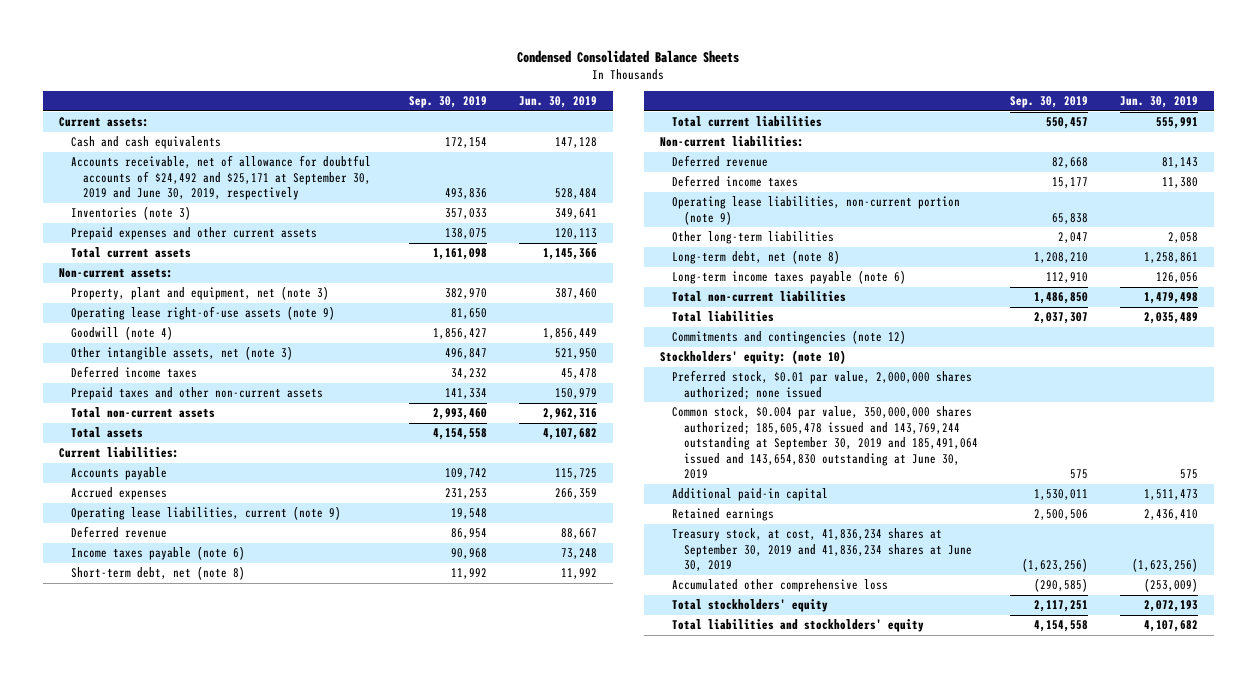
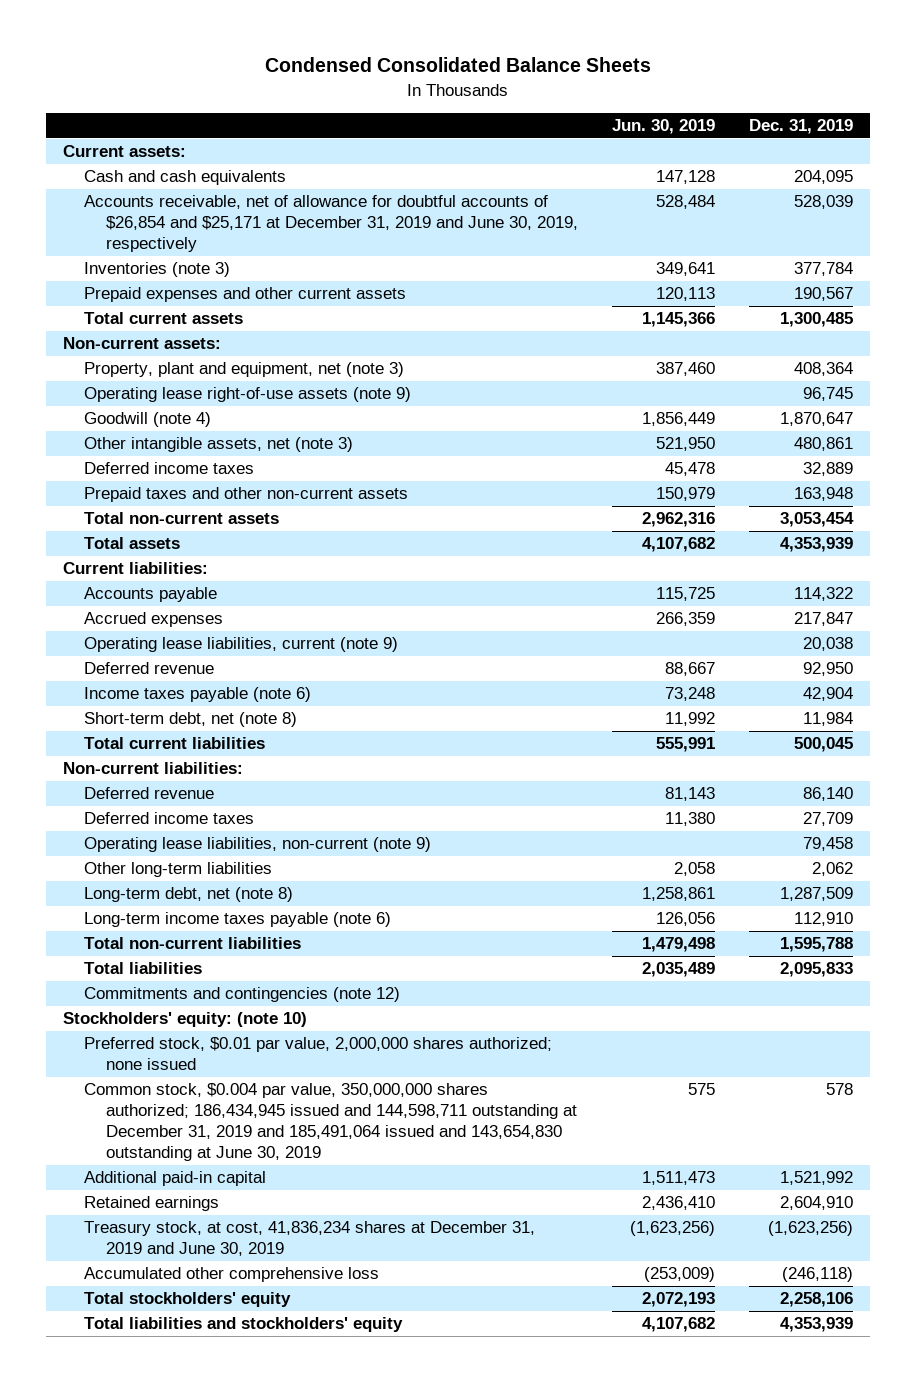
[409,96,488,109] Sep. 30, 2019 -> none
none -> [748,119,853,135] Dec. 31, 2019
[71,155,372,201] Accounts receivable, net of allowance for doubtful accounts of $24,492 and $25,171 at September 30, 2019 and June 30, 2019, respectively -> [84,195,578,253] Accounts receivable, net of allowance for doubtful accounts of $26,854 and $25,171 at December 31, 2019 and June 30, 2019, respectively
[671,196,960,225] Operating lease liabilities, non-current portion (note 9) -> [84,837,432,853] Operating lease liabilities, non-current (note 9)
[671,406,979,480] Common stock, $0.004 par value, 350,000,000 shares authorized; 185,605,478 issued and 143,769,244 outstanding at September 30, 2019 and 185,491,064 issued and 143,654,830 outstanding at June 30, 2019 -> [84,1083,577,1162] Common stock, $0.004 par value, 350,000,000 shares authorized; 186,434,945 issued and 144,598,711 outstanding at December 31, 2019 and 185,491,064 issued and 143,654,830 outstanding at June 30, 2019
[671,528,973,572] Treasury stock, at cost, 41,836,234 shares at September 30, 2019 and 41,836,234 shares at June 30, 2019 -> [84,1221,536,1257] Treasury stock, at cost, 41,836,234 shares at December 31, 2019 and June 30, 2019

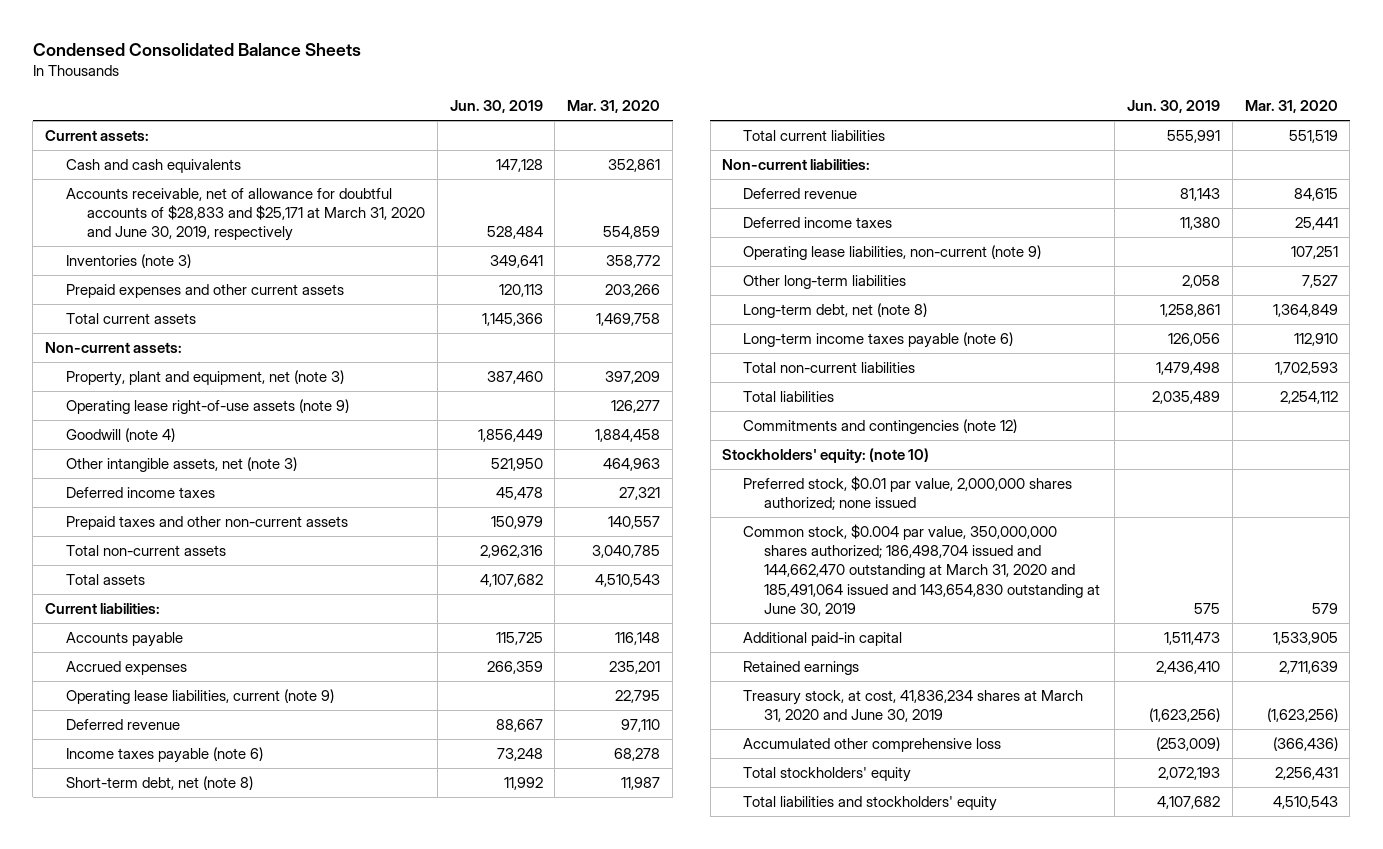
[748,119,853,135] Dec. 31, 2019 -> none
none -> [567,100,661,114] Mar. 31, 2020
[84,195,578,253] Accounts receivable, net of allowance for doubtful accounts of $26,854 and $25,171 at December 31, 2019 and June 30, 2019, respectively -> [66,187,426,242] Accounts receivable, net of allowance for doubtful accounts of $28,833 and $25,171 at March 31, 2020 and June 30, 2019, respectively
[84,1083,577,1162] Common stock, $0.004 par value, 350,000,000 shares authorized; 186,434,945 issued and 144,598,711 outstanding at December 31, 2019 and 185,491,064 issued and 143,654,830 outstanding at June 30, 2019 -> [743,523,1101,616] Common stock, $0.004 par value, 350,000,000 shares authorized; 186,498,704 issued and 144,662,470 outstanding at March 31, 2020 and 185,491,064 issued and 143,654,830 outstanding at June 30, 2019
[84,1221,536,1257] Treasury stock, at cost, 41,836,234 shares at December 31, 2019 and June 30, 2019 -> [743,689,1084,723] Treasury stock, at cost, 41,836,234 shares at March 31, 2020 and June 30, 2019

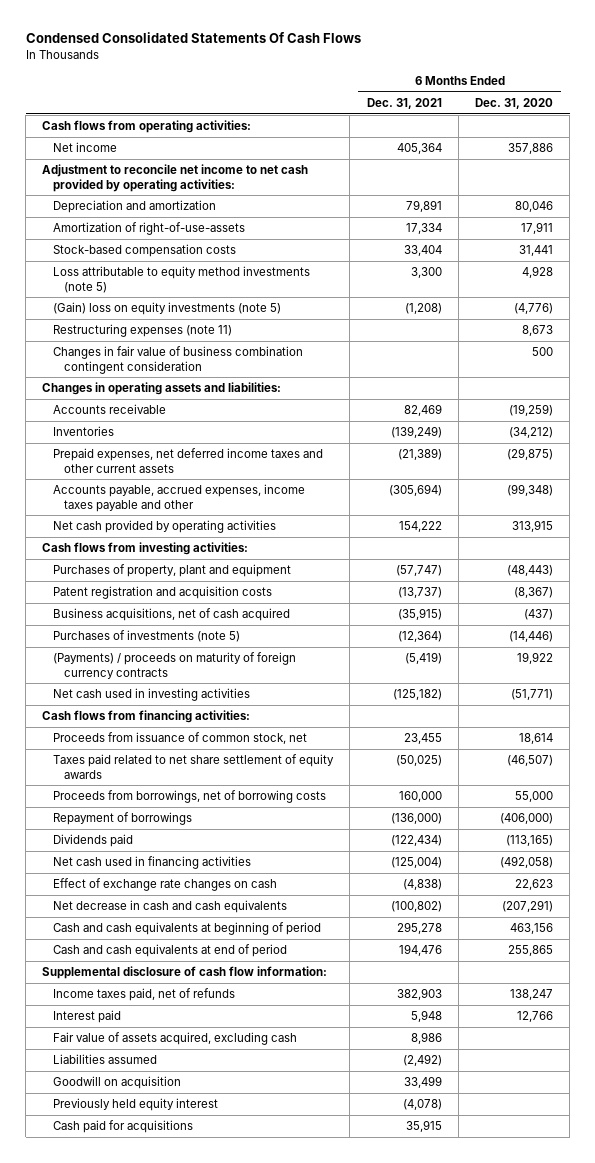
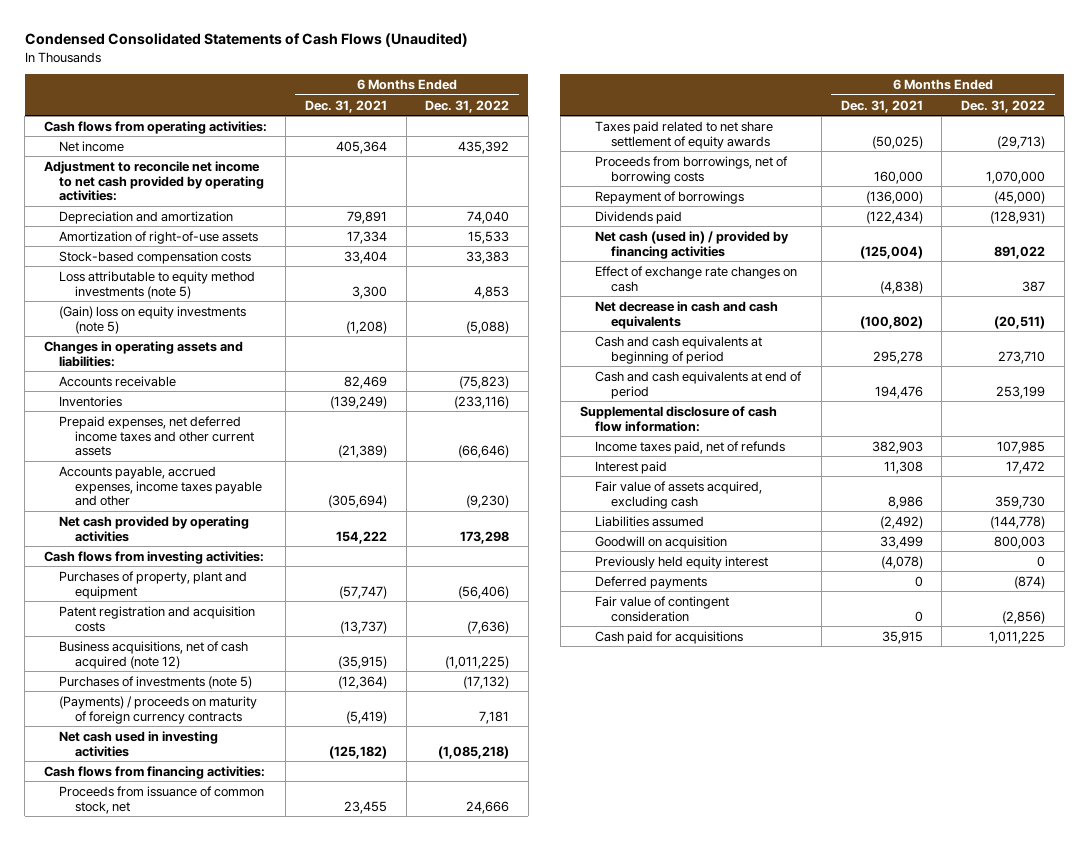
[25,32,361,44] Condensed Consolidated Statements Of Cash Flows -> [24,33,468,48] Condensed Consolidated Statements of Cash Flows (Unaudited)
[475,98,554,110] Dec. 31, 2020 -> none
none -> [425,99,510,113] Dec. 31, 2022
[53,222,246,236] Amortization of right-of-use-assets -> [59,230,259,244] Amortization of right-of-use assets
[53,324,233,338] Restructuring expenses (note 11) -> none
[53,346,304,374] Changes in fair value of business combination contingent consideration -> none
[53,608,291,622] Business acquisitions, net of cash acquired -> [59,640,249,669] Business acquisitions, net of cash acquired (note 12)
[53,856,252,870] Net cash used in financing activities -> [595,230,790,259] Net cash (used in) / provided by financing activities
[410,1010,442,1023] 5,948 -> [883,460,923,474] 11,308
none -> [595,575,708,589] Deferred payments
none -> [595,595,730,622] Fair value of contingent consideration

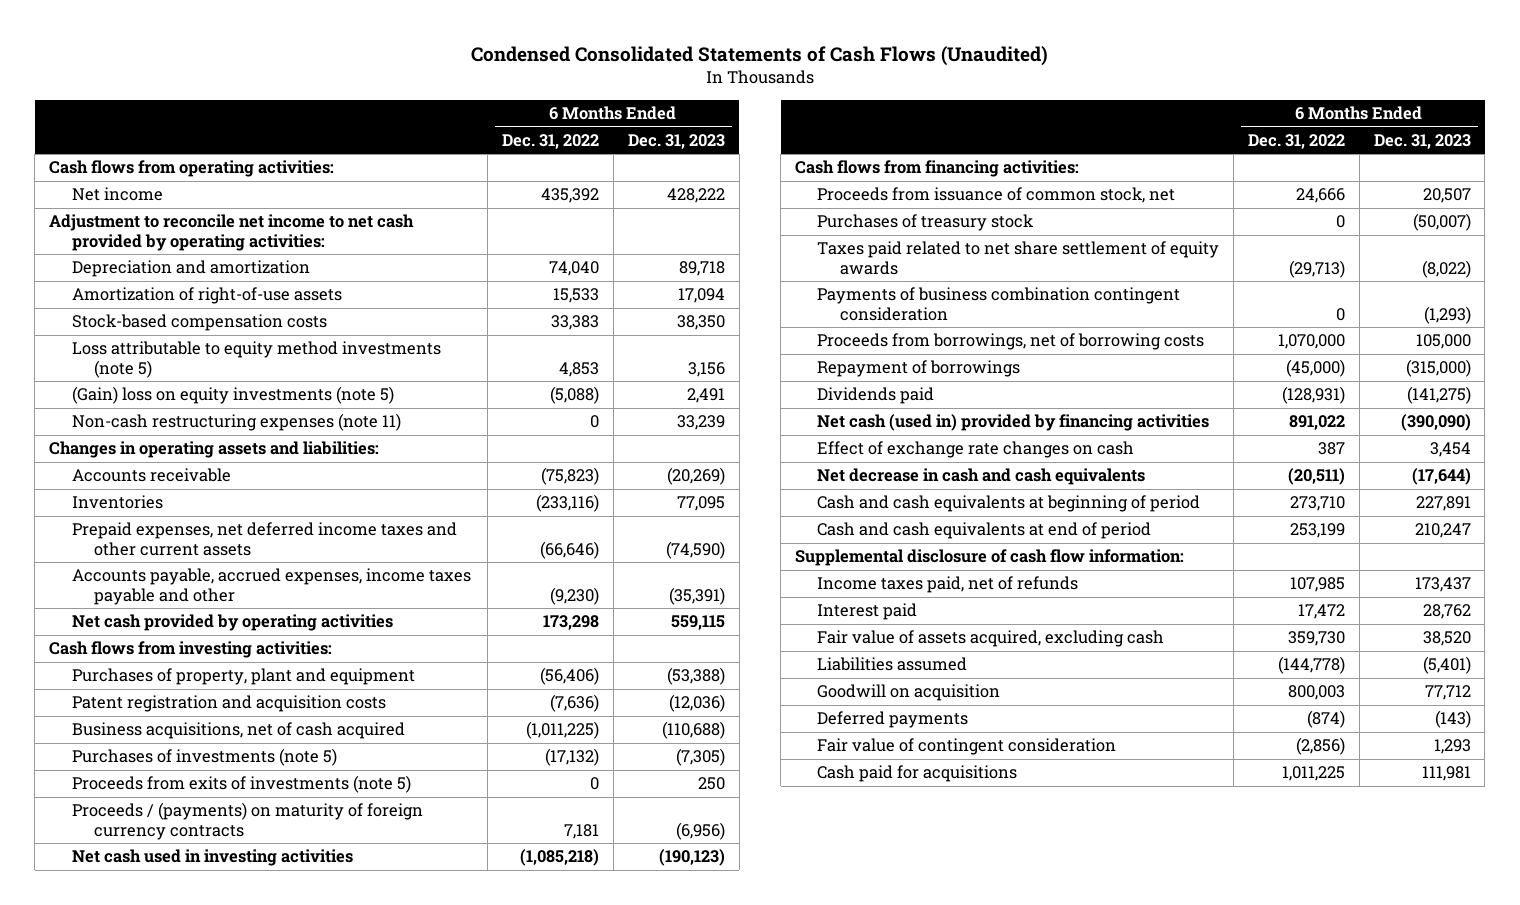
[305,99,388,113] Dec. 31, 2021 -> none
none -> [627,133,725,149] Dec. 31, 2023
none -> [71,413,401,432] Non-cash restructuring expenses (note 11)
[59,640,249,669] Business acquisitions, net of cash acquired (note 12) -> [71,722,405,740] Business acquisitions, net of cash acquired
none -> [71,775,411,794] Proceeds from exits of investments (note 5)
[59,695,258,724] (Payments) / proceeds on maturity of foreign currency contracts -> [71,802,423,840] Proceeds / (payments) on maturity of foreign currency contracts
none -> [817,214,1035,232] Purchases of treasury stock
none -> [817,287,1181,321] Payments of business combination contingent consideration
[595,230,790,259] Net cash (used in) / provided by financing activities -> [817,414,1210,432] Net cash (used in) provided by financing activities
[595,555,769,569] Previously held equity interest -> none

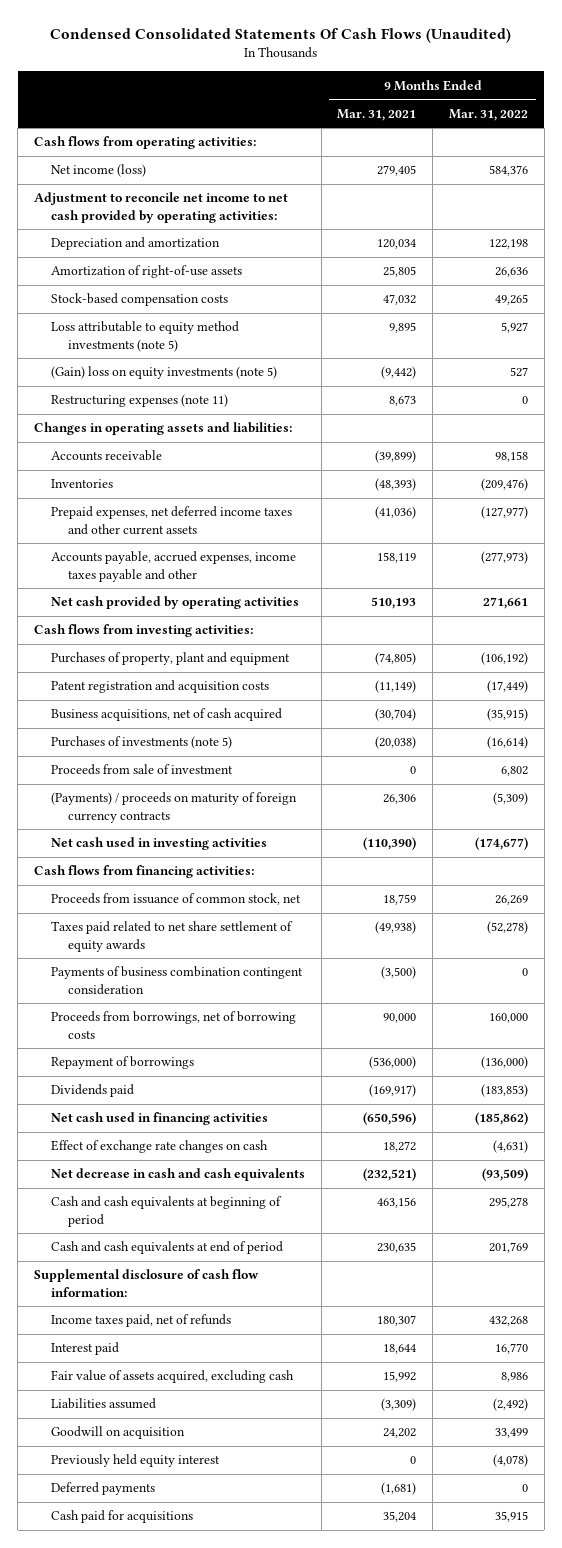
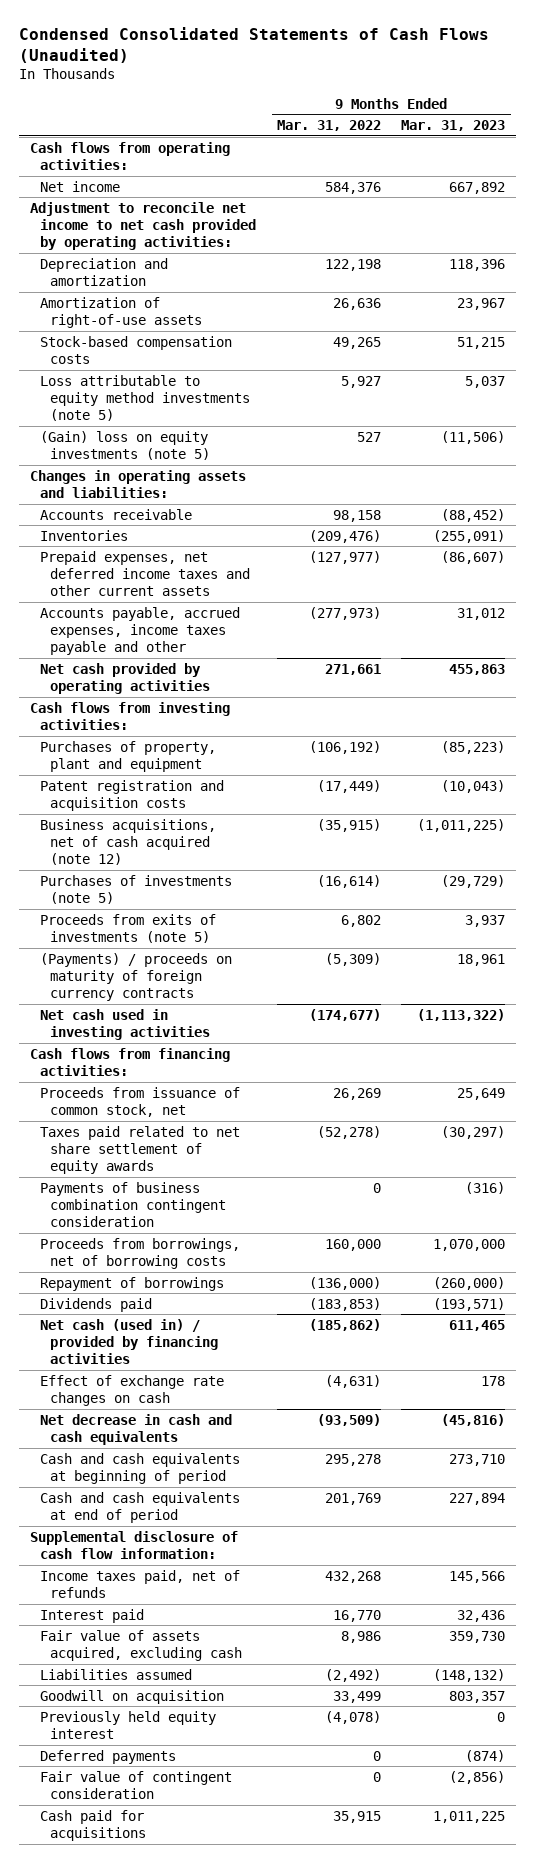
[49,27,511,43] Condensed Consolidated Statements Of Cash Flows (Unaudited) -> [19,27,490,64] Condensed Consolidated Statements of Cash Flows (Unaudited)
[337,108,417,121] Mar. 31, 2021 -> none
none -> [401,120,506,132] Mar. 31, 2023
[50,164,146,178] Net income (loss) -> [40,180,121,192] Net income
[50,394,228,408] Restructuring expenses (note 11) -> none
[50,708,282,722] Business acquisitions, net of cash acquired -> [40,818,217,866] Business acquisitions, net of cash acquired (note 12)
[50,764,233,776] Proceeds from sale of investment -> [40,913,217,943] Proceeds from exits of investments (note 5)
[50,1112,268,1126] Net cash used in financing activities -> [40,1318,219,1365] Net cash (used in) / provided by financing activities
none -> [40,1770,233,1799] Fair value of contingent consideration

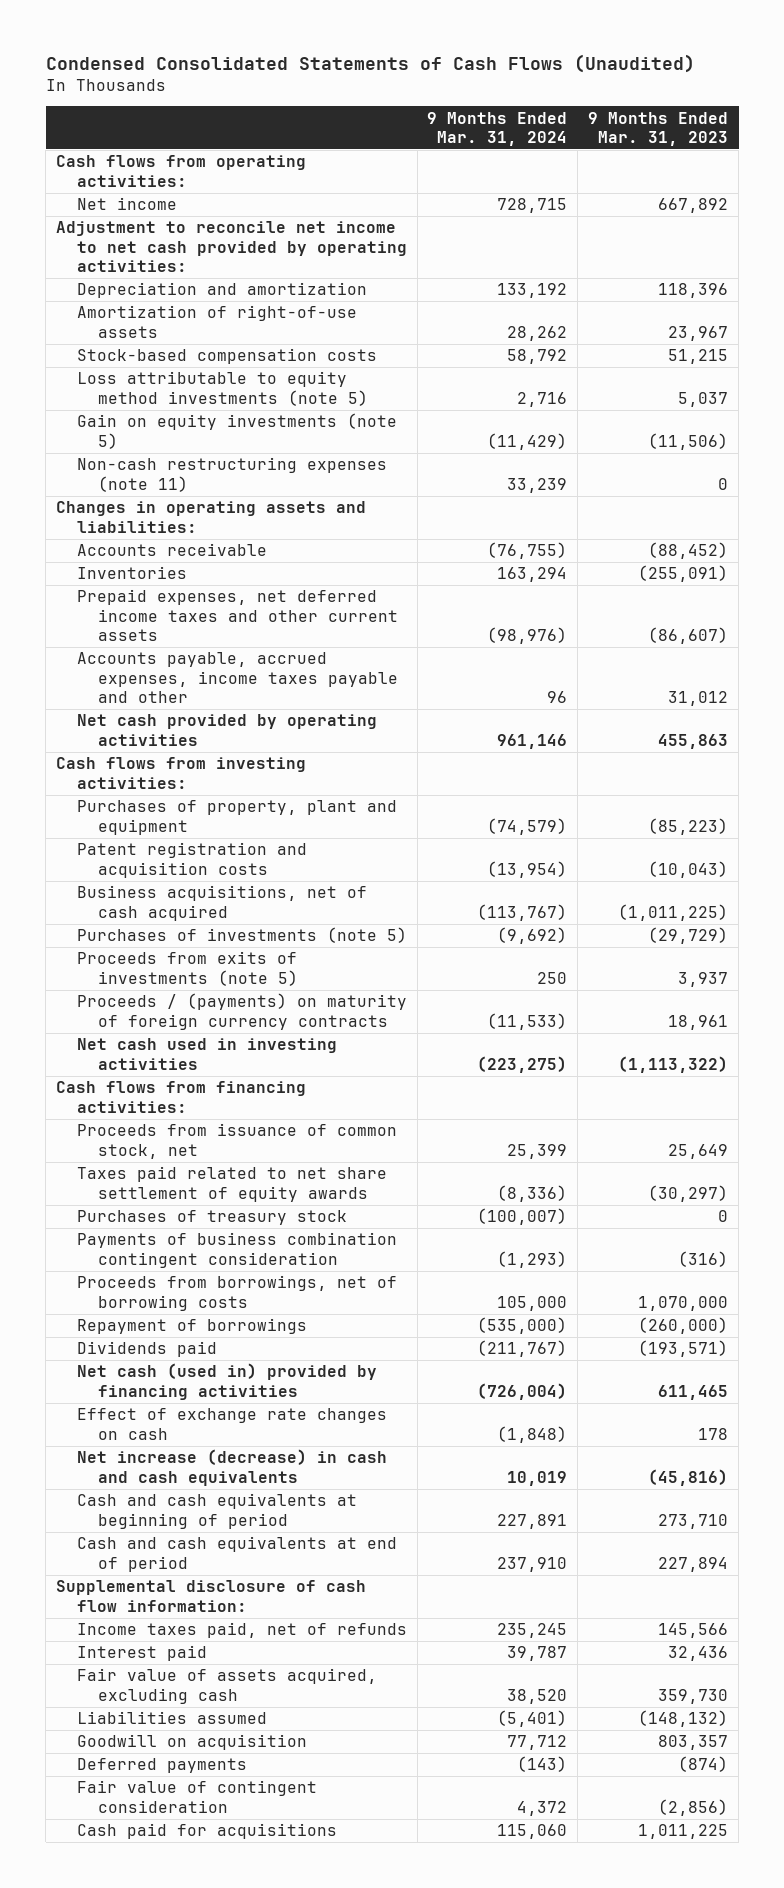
[276,120,381,132] Mar. 31, 2022 -> none
none -> [427,111,568,146] 9 Months Ended Mar. 31, 2024
[40,430,211,460] (Gain) loss on equity investments (note 5) -> [76,413,397,449] Gain on equity investments (note 5)
none -> [76,457,387,492] Non-cash restructuring expenses (note 11)
[40,818,217,866] Business acquisitions, net of cash acquired (note 12) -> [76,885,367,921] Business acquisitions, net of cash acquired
[40,952,233,1002] (Payments) / proceeds on maturity of foreign currency contracts -> [76,993,407,1030] Proceeds / (payments) on maturity of foreign currency contracts
none -> [76,1210,347,1226] Purchases of treasury stock
[40,1318,219,1365] Net cash (used in) / provided by financing activities -> [76,1363,377,1400] Net cash (used in) provided by financing activities
[40,1413,233,1445] Net decrease in cash and cash equivalents -> [76,1449,387,1486] Net increase (decrease) in cash and cash equivalents
[40,1710,217,1739] Previously held equity interest -> none

